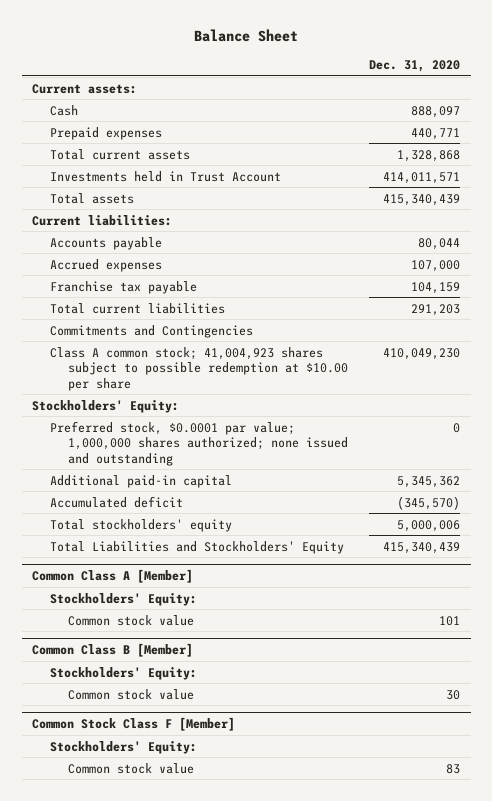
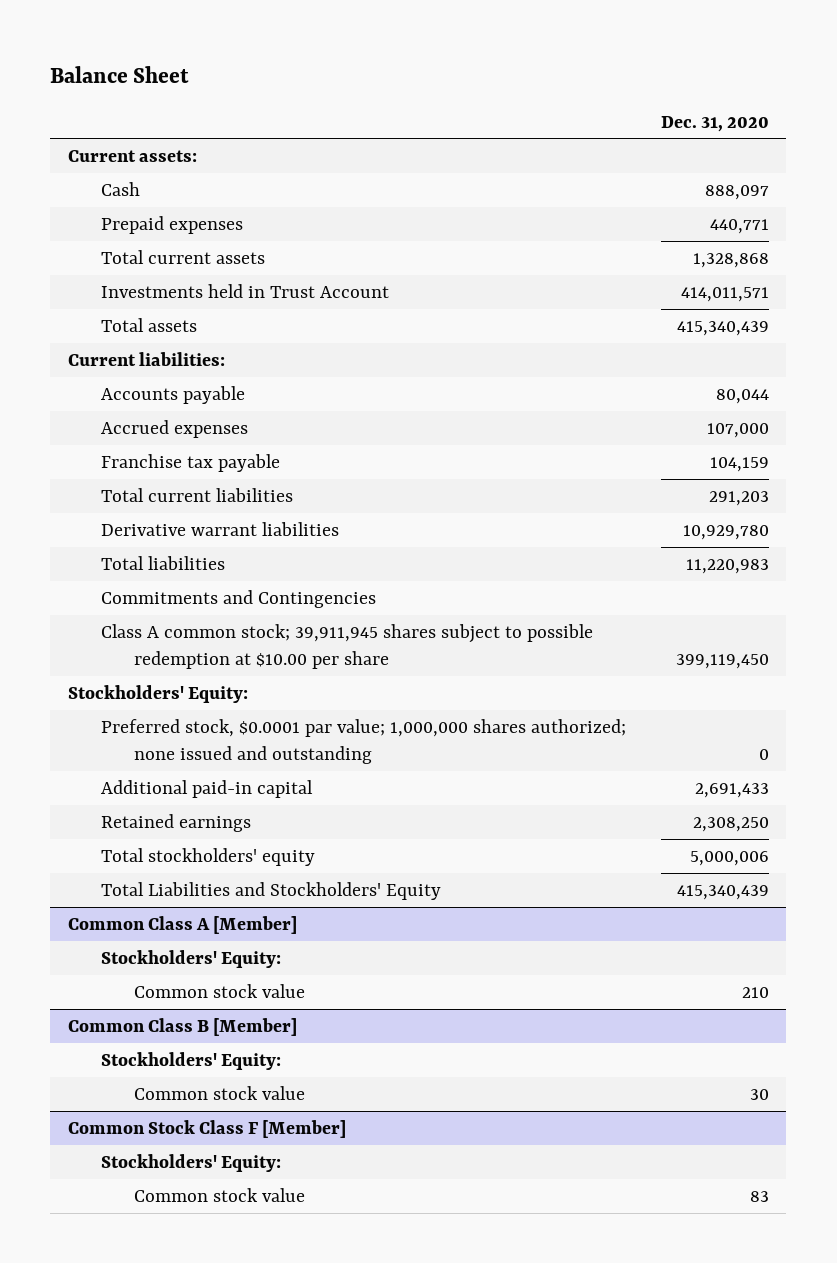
none -> [100,521,339,536] Derivative warrant liabilities
none -> [100,555,225,570] Total liabilities
[49,346,348,391] Class A common stock; 41,004,923 shares subject to possible redemption at $10.00 per share -> [100,623,593,670] Class A common stock; 39,911,945 shares subject to possible redemption at $10.00 per share
[382,347,460,360] 410,049,230 -> [675,654,769,670] 399,119,450
[49,495,183,508] Accumulated deficit -> none
[396,475,460,488] 5,345,362 -> [694,782,769,798] 2,691,433
none -> [100,813,251,832] Retained earnings
[438,615,460,626] 101 -> [741,986,769,998] 210

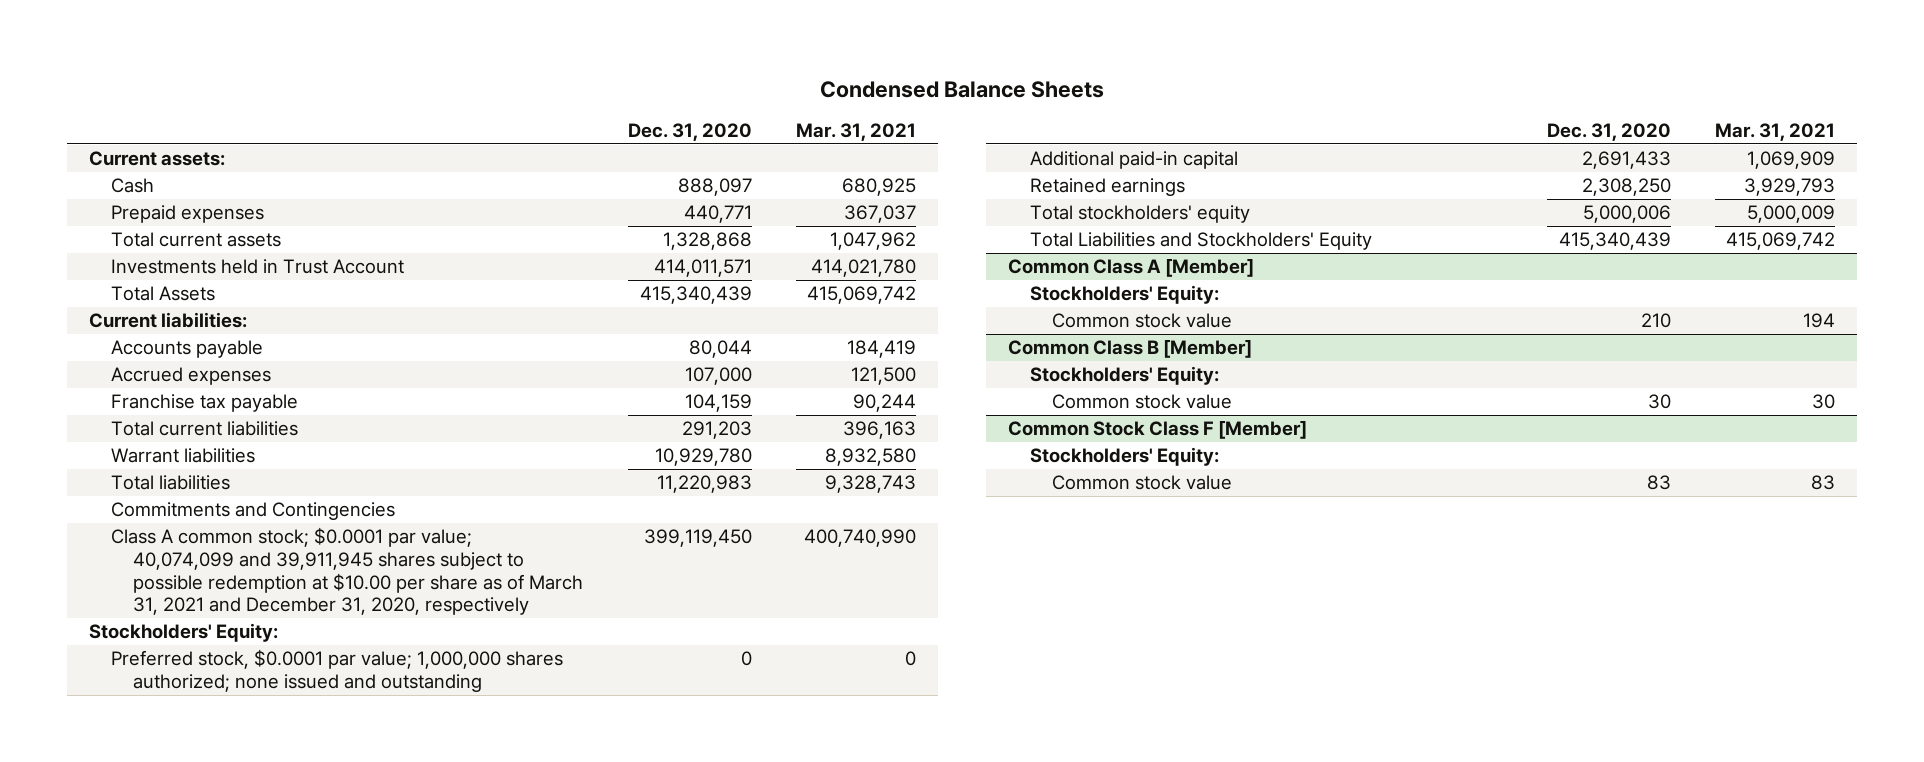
[50,66,190,84] Balance Sheet -> [820,81,1105,99] Condensed Balance Sheets
none -> [795,122,916,141] Mar. 31, 2021
[100,317,197,332] Total assets -> [111,286,216,302] Total Assets
[100,521,339,536] Derivative warrant liabilities -> [111,448,256,464] Warrant liabilities
[100,623,593,670] Class A common stock; 39,911,945 shares subject to possible redemption at $10.00 per share -> [111,527,584,616] Class A common stock; $0.0001 par value; 40,074,099 and 39,911,945 shares subject to possible redemption at $10.00 per share as of March 31, 2021 and December 31, 2020, respectively

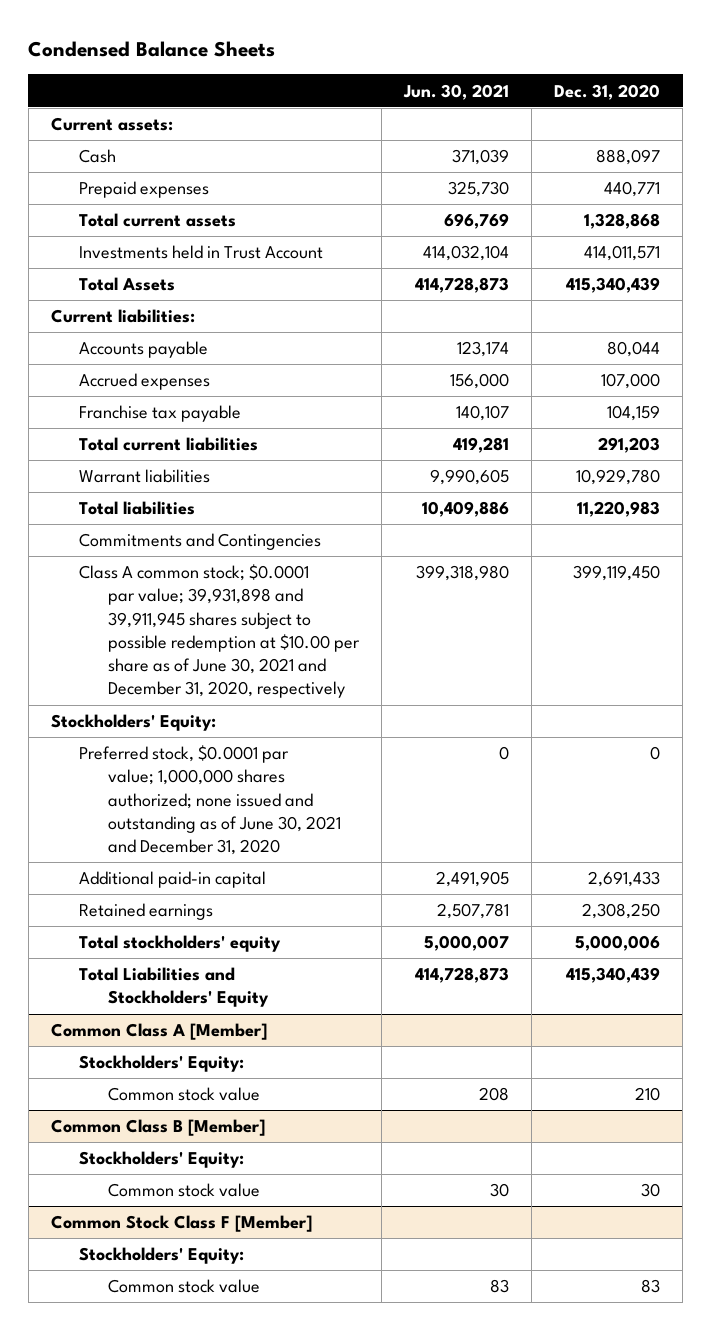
[795,122,916,141] Mar. 31, 2021 -> none
none -> [403,83,510,100] Jun. 30, 2021
[111,527,584,616] Class A common stock; $0.0001 par value; 40,074,099 and 39,911,945 shares subject to possible redemption at $10.00 per share as of March 31, 2021 and December 31, 2020, respectively -> [79,564,360,699] Class A common stock; $0.0001 par value; 39,931,898 and 39,911,945 shares subject to possible redemption at $10.00 per share as of June 30, 2021 and December 31, 2020, respectively
[111,649,564,693] Preferred stock, $0.0001 par value; 1,000,000 shares authorized; none issued and outstanding -> [79,745,341,856] Preferred stock, $0.0001 par value; 1,000,000 shares authorized; none issued and outstanding as of June 30, 2021 and December 31, 2020

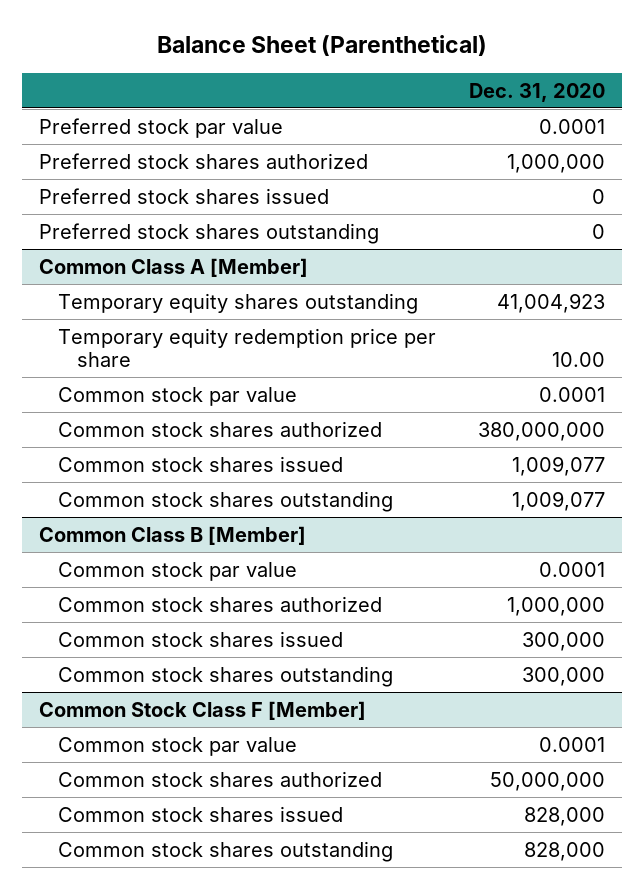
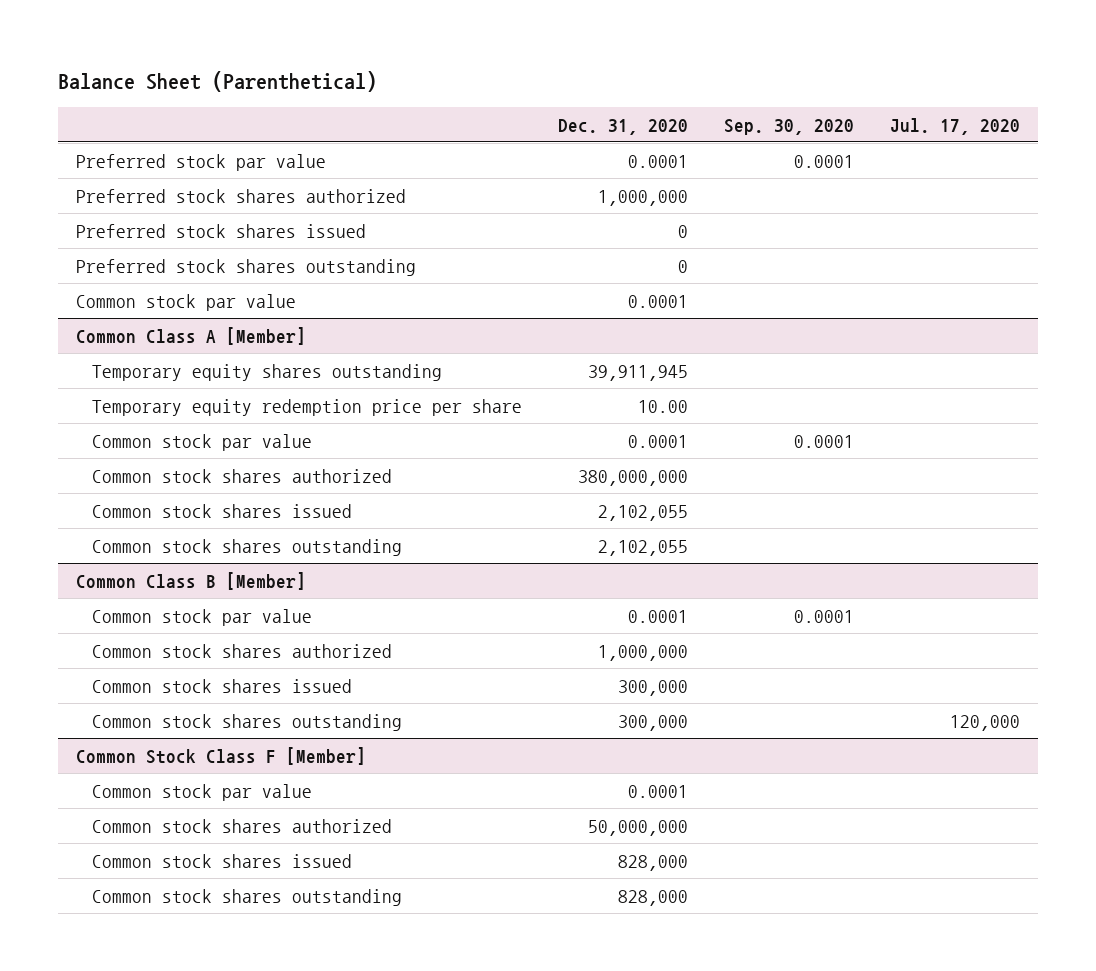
none -> [724,118,855,135] Sep. 30, 2020
none -> [890,117,1021,135] Jul. 17, 2020
none -> [75,293,296,311] Common stock par value
[497,292,606,313] 41,004,923 -> [588,364,689,381] 39,911,945
[512,455,606,476] 1,009,077 -> [598,504,689,521] 2,102,055
[512,490,606,511] 1,009,077 -> [598,539,689,556] 2,102,055

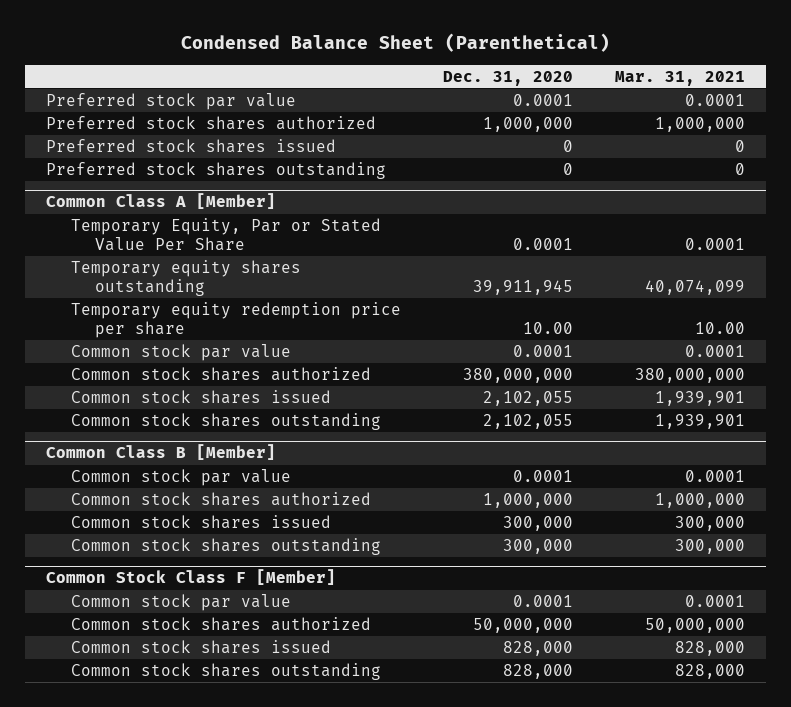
[57,70,377,92] Balance Sheet (Parenthetical) -> [180,33,610,53] Condensed Balance Sheet (Parenthetical)
[724,118,855,135] Sep. 30, 2020 -> none
[890,117,1021,135] Jul. 17, 2020 -> none
none -> [614,70,745,86] Mar. 31, 2021
[75,293,296,311] Common stock par value -> none
none -> [70,217,381,251] Temporary Equity, Par or Stated Value Per Share

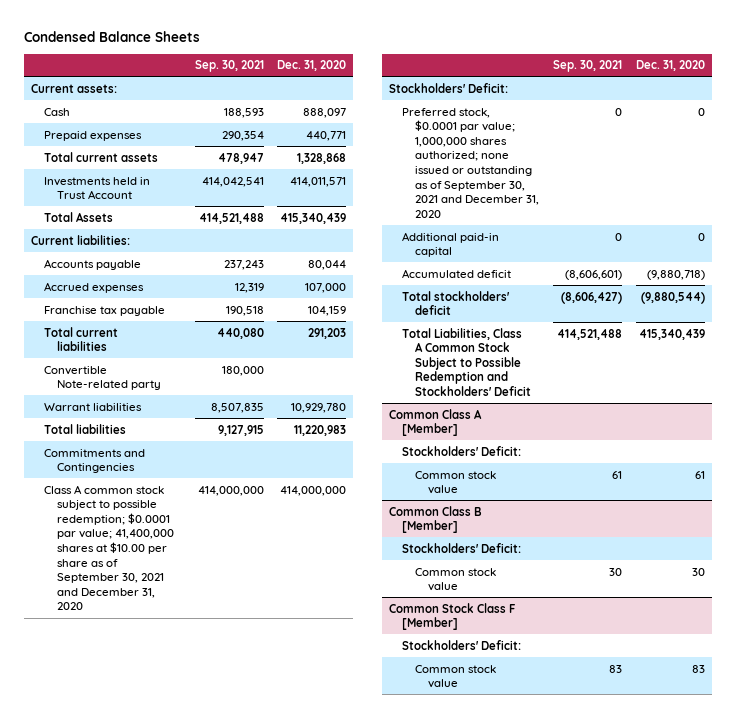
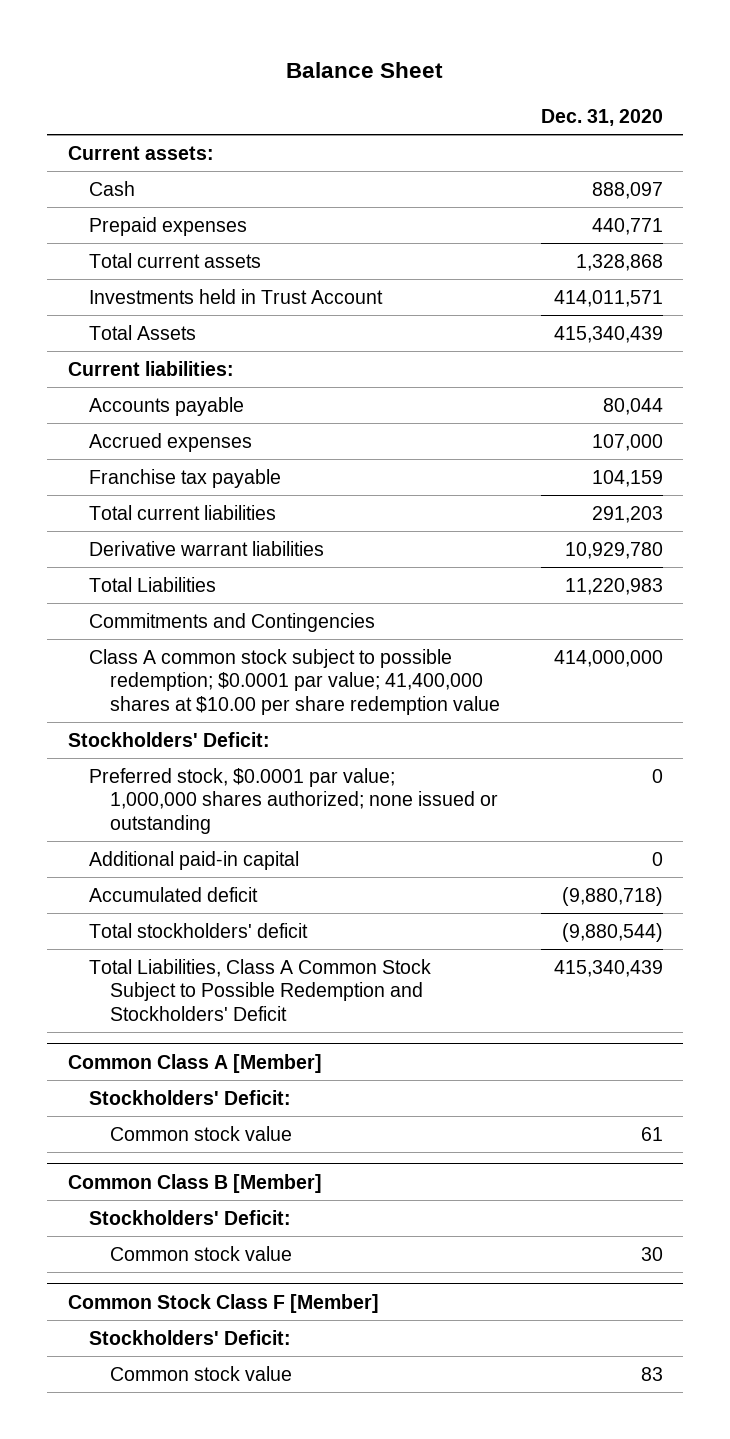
[23,30,200,42] Condensed Balance Sheets -> [286,61,444,78] Balance Sheet
[194,60,264,73] Sep. 30, 2021 -> none
[43,365,162,391] Convertible Note-related party -> none
[43,402,142,411] Warrant liabilities -> [88,541,324,557] Derivative warrant liabilities
[43,423,126,434] Total liabilities -> [88,577,216,593] Total Liabilities
[43,484,175,611] Class A common stock subject to possible redemption; $0.0001 par value; 41,400,000 shares at $10.00 per share as of September 30, 2021 and December 31, 2020 -> [88,649,500,715] Class A common stock subject to possible redemption; $0.0001 par value; 41,400,000 shares at $10.00 per share redemption value
[402,107,540,218] Preferred stock, $0.0001 par value; 1,000,000 shares authorized; none issued or outstanding as of September 30, 2021 and December 31, 2020 -> [88,768,498,834] Preferred stock, $0.0001 par value; 1,000,000 shares authorized; none issued or outstanding

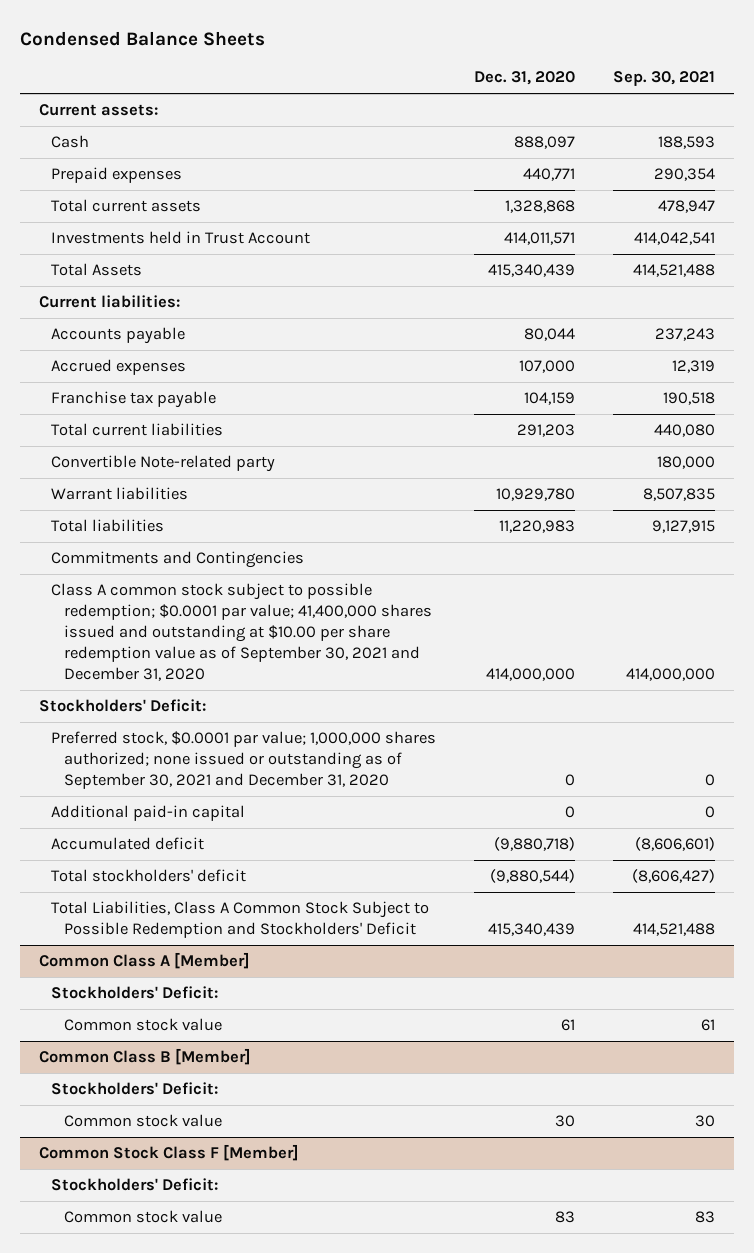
[286,61,444,78] Balance Sheet -> [19,30,265,46] Condensed Balance Sheets
none -> [613,71,716,87] Sep. 30, 2021
none -> [51,455,276,473] Convertible Note-related party
[88,541,324,557] Derivative warrant liabilities -> [51,487,189,501] Warrant liabilities
[88,577,216,593] Total Liabilities -> [51,519,165,533] Total liabilities
[88,649,500,715] Class A common stock subject to possible redemption; $0.0001 par value; 41,400,000 shares at $10.00 per share redemption value -> [51,583,433,682] Class A common stock subject to possible redemption; $0.0001 par value; 41,400,000 shares issued and outstanding at $10.00 per share redemption value as of September 30, 2021 and December 31, 2020
[88,768,498,834] Preferred stock, $0.0001 par value; 1,000,000 shares authorized; none issued or outstanding -> [51,731,437,790] Preferred stock, $0.0001 par value; 1,000,000 shares authorized; none issued or outstanding as of September 30, 2021 and December 31, 2020

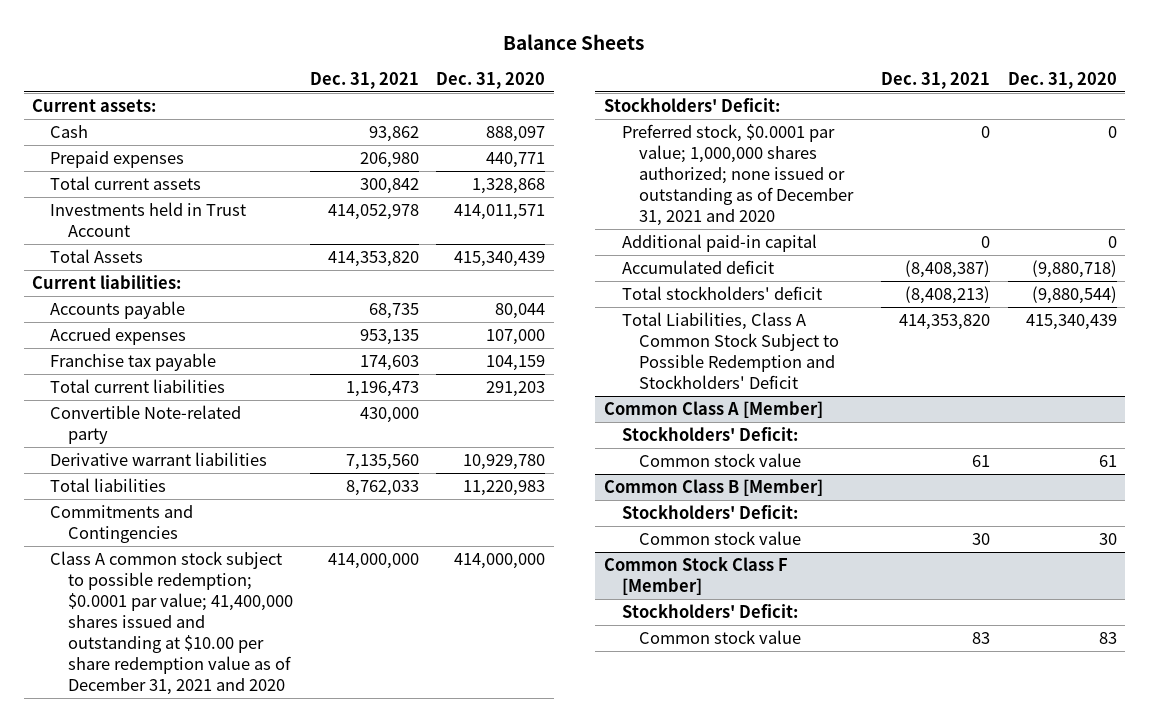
[19,30,265,46] Condensed Balance Sheets -> [503,33,645,50] Balance Sheets
[613,71,716,87] Sep. 30, 2021 -> none
none -> [309,72,419,90] Dec. 31, 2021
[51,487,189,501] Warrant liabilities -> [50,451,268,466] Derivative warrant liabilities
[51,583,433,682] Class A common stock subject to possible redemption; $0.0001 par value; 41,400,000 shares issued and outstanding at $10.00 per share redemption value as of September 30, 2021 and December 31, 2020 -> [50,550,293,696] Class A common stock subject to possible redemption; $0.0001 par value; 41,400,000 shares issued and outstanding at $10.00 per share redemption value as of December 31, 2021 and 2020
[51,731,437,790] Preferred stock, $0.0001 par value; 1,000,000 shares authorized; none issued or outstanding as of September 30, 2021 and December 31, 2020 -> [621,123,855,226] Preferred stock, $0.0001 par value; 1,000,000 shares authorized; none issued or outstanding as of December 31, 2021 and 2020

